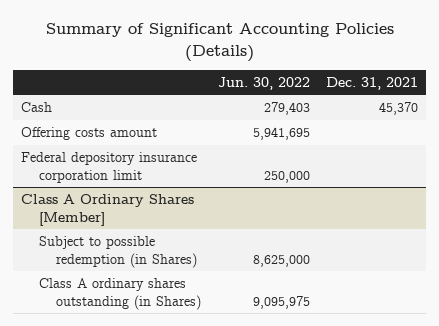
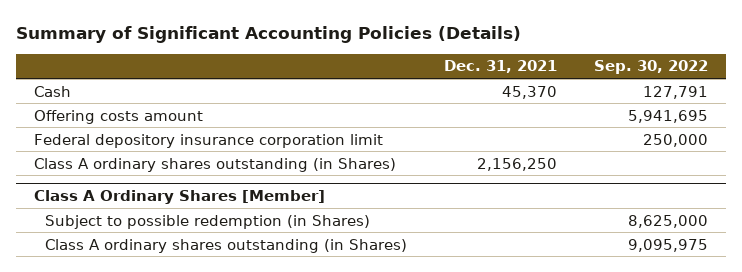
[217,76,310,90] Jun. 30, 2022 -> none
none -> [593,60,708,75] Sep. 30, 2022
none -> [34,157,397,172] Class A ordinary shares outstanding (in Shares)

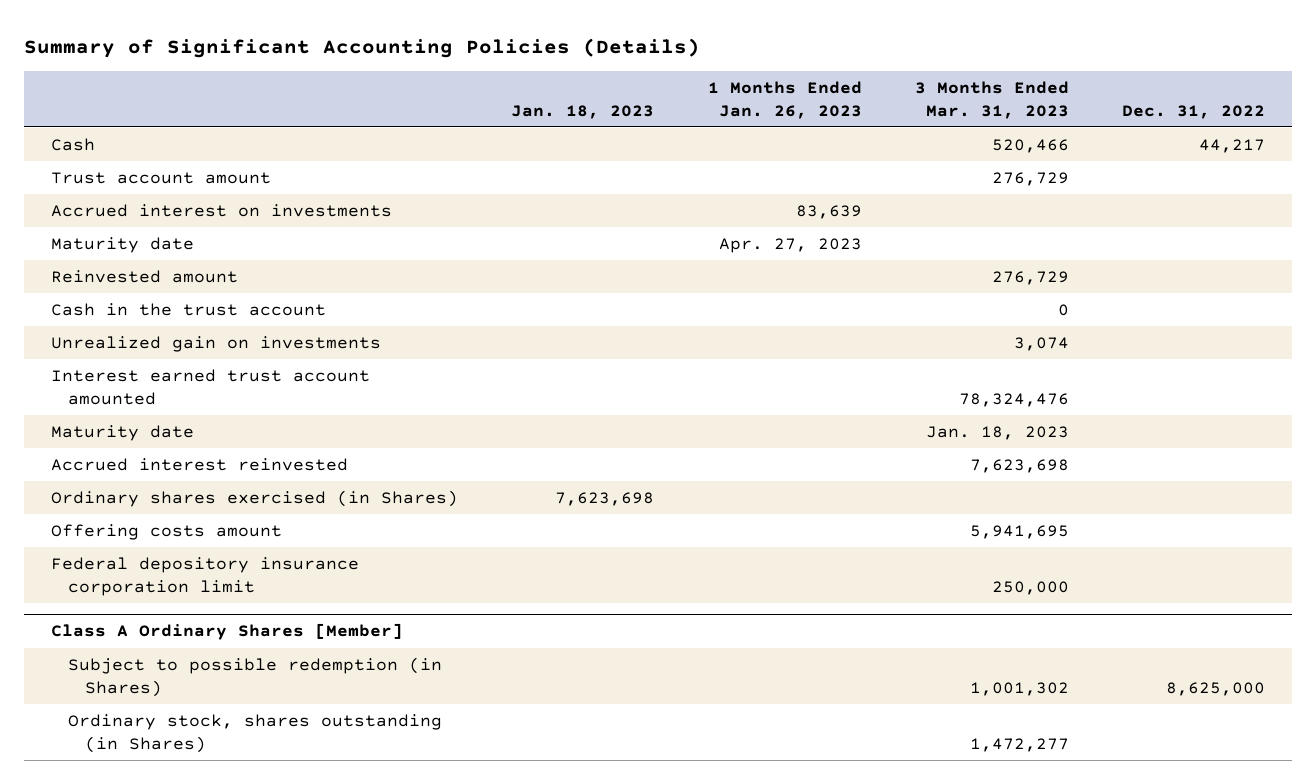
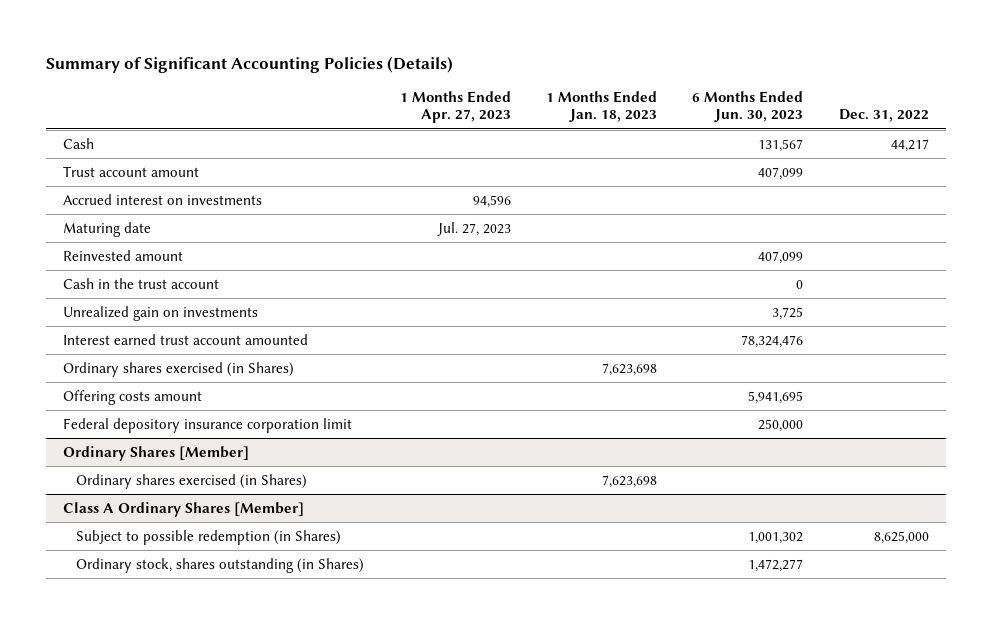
[511,104,655,119] Jan. 18, 2023 -> none
[707,80,862,119] 1 Months Ended Jan. 26, 2023 -> none
[915,80,1070,119] 3 Months Ended Mar. 31, 2023 -> none
none -> [399,91,511,124] 1 Months Ended Apr. 27, 2023
none -> [546,91,658,123] 1 Months Ended Jan. 18, 2023
none -> [692,91,804,123] 6 Months Ended Jun. 30, 2023
[51,236,195,253] Maturity date -> [63,221,152,237] Maturing date
[51,424,195,441] Maturity date -> none
[51,457,349,471] Accrued interest reinvested -> none
none -> [63,445,250,461] Ordinary Shares [Member]
none -> [76,473,308,489] Ordinary shares exercised (in Shares)

